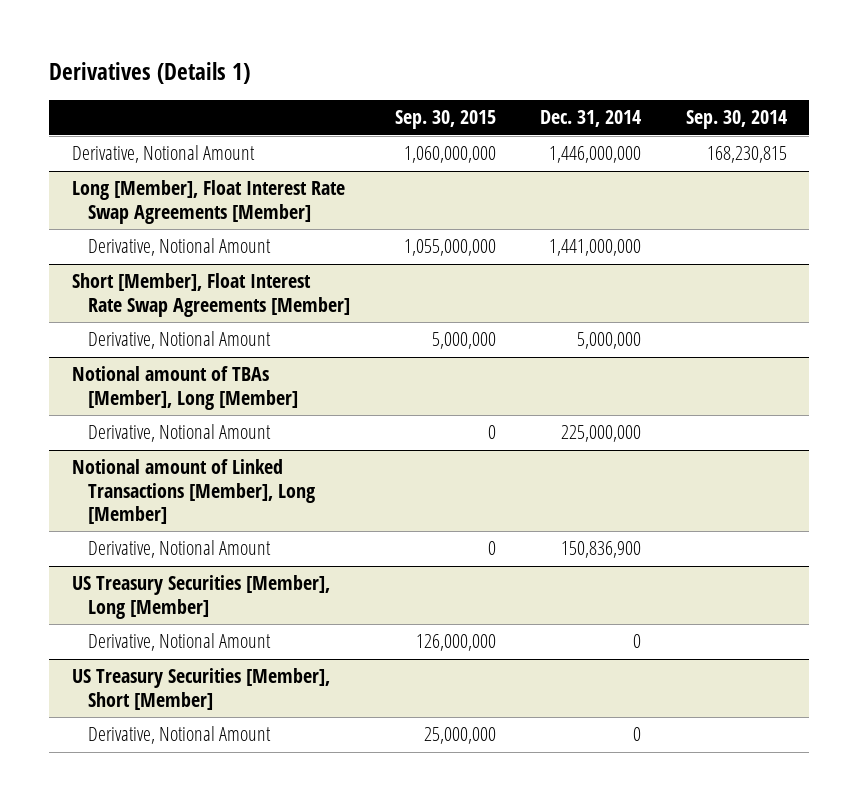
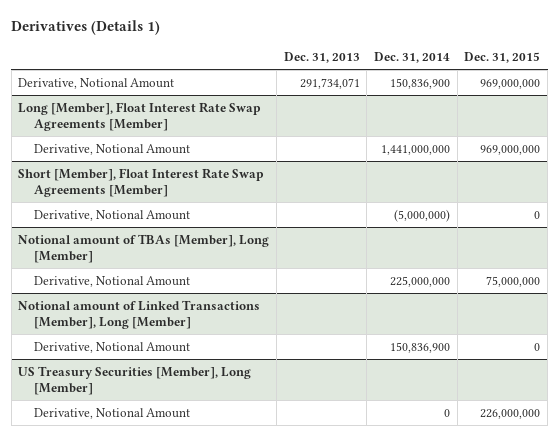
[394,110,496,130] Sep. 30, 2015 -> none
[685,110,787,130] Sep. 30, 2014 -> none
none -> [283,52,360,64] Dec. 31, 2013
none -> [464,52,541,64] Dec. 31, 2015
[549,146,642,164] 1,446,000,000 -> [390,77,451,89] 150,836,900
[577,332,642,350] 5,000,000 -> [394,208,451,222] (5,000,000)
[71,668,330,710] US Treasury Securities [Member], Short [Member] -> none
[87,726,271,745] Derivative, Notional Amount -> none

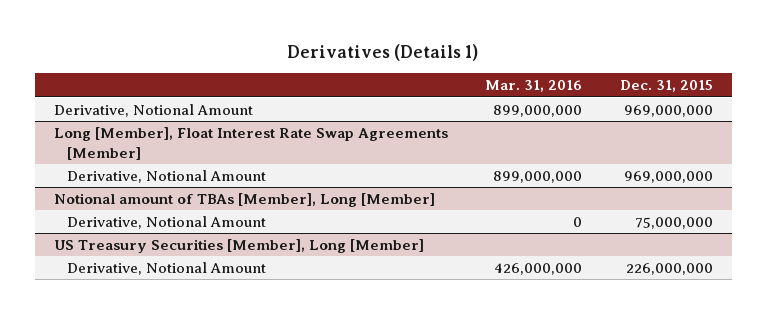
[283,52,360,64] Dec. 31, 2013 -> none
[374,52,451,64] Dec. 31, 2014 -> none
none -> [485,80,583,93] Mar. 31, 2016
[18,167,265,198] Short [Member], Float Interest Rate Swap Agreements [Member] -> none
[33,209,190,221] Derivative, Notional Amount -> none
[18,299,261,330] Notional amount of Linked Transactions [Member], Long [Member] -> none
[33,341,190,353] Derivative, Notional Amount -> none

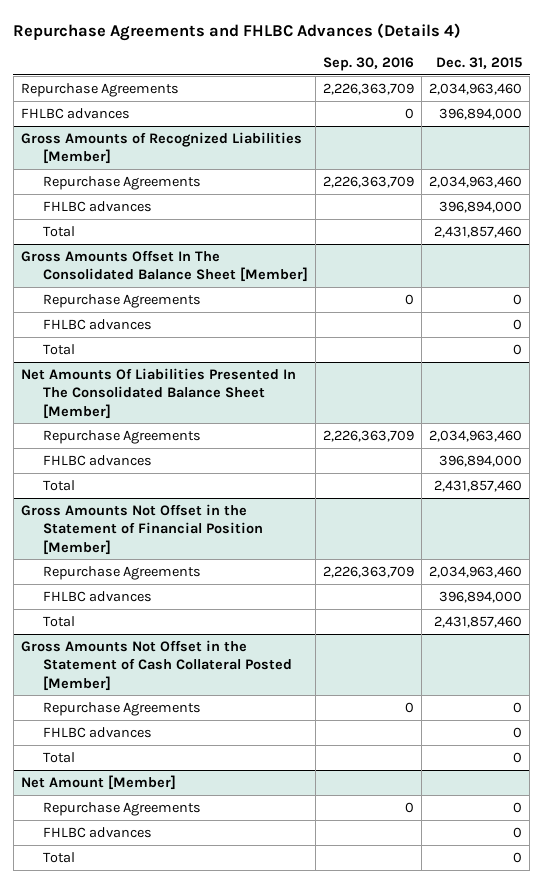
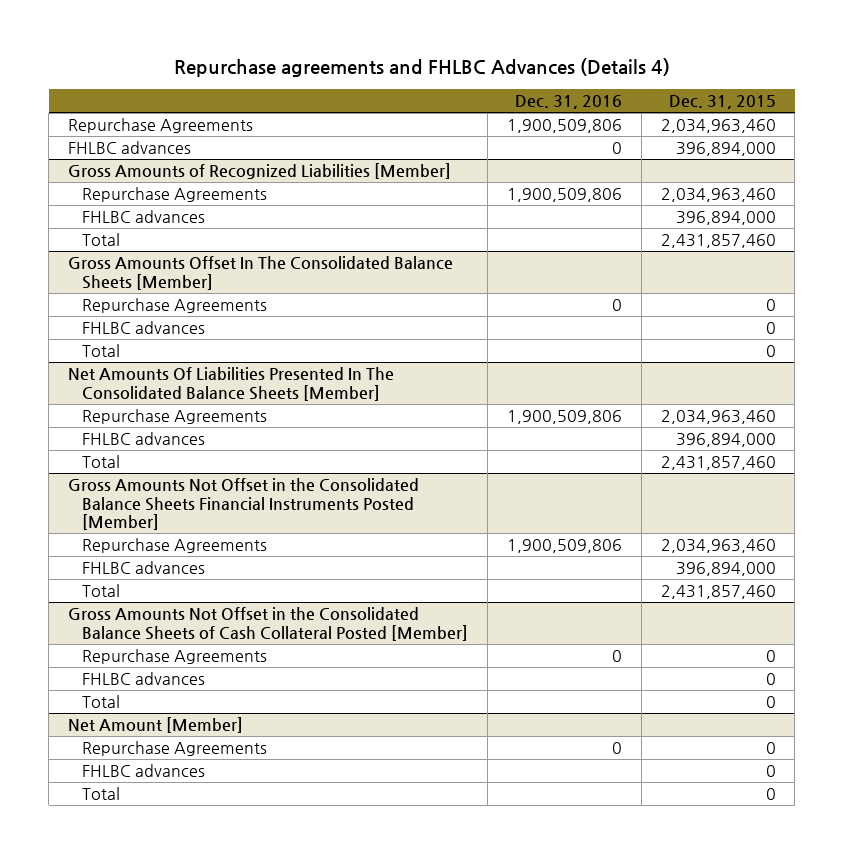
[13,22,462,41] Repurchase Agreements and FHLBC Advances (Details 4) -> [173,58,670,78] Repurchase agreements and FHLBC Advances (Details 4)
[323,57,415,72] Sep. 30, 2016 -> none
none -> [514,95,622,110] Dec. 31, 2016
[20,249,309,283] Gross Amounts Offset In The Consolidated Balance Sheet [Member] -> [67,256,453,290] Gross Amounts Offset In The Consolidated Balance Sheets [Member]
[20,367,296,419] Net Amounts Of Liabilities Presented In The Consolidated Balance Sheet [Member] -> [67,367,394,401] Net Amounts Of Liabilities Presented In The Consolidated Balance Sheets [Member]
[20,503,264,555] Gross Amounts Not Offset in the Statement of Financial Position [Member] -> [67,478,419,531] Gross Amounts Not Offset in the Consolidated Balance Sheets Financial Instruments Posted [Member]
[20,639,293,691] Gross Amounts Not Offset in the Statement of Cash Collateral Posted [Member] -> [67,607,469,641] Gross Amounts Not Offset in the Consolidated Balance Sheets of Cash Collateral Posted [Member]

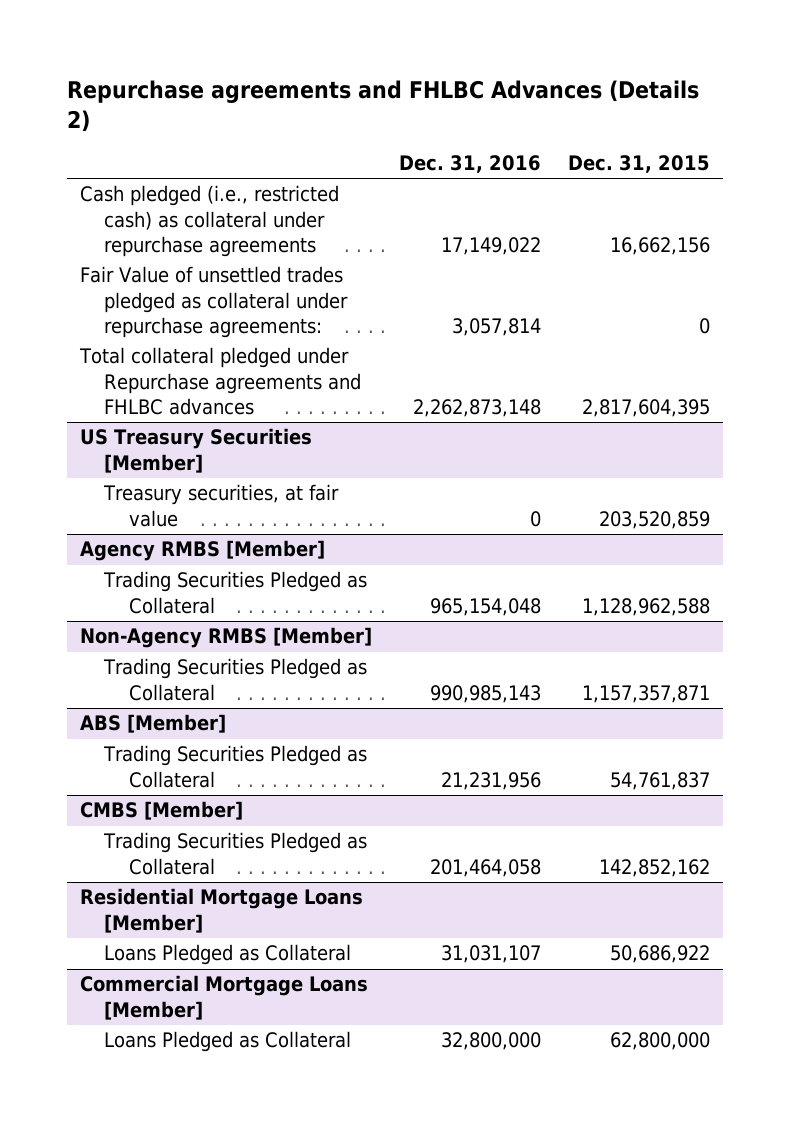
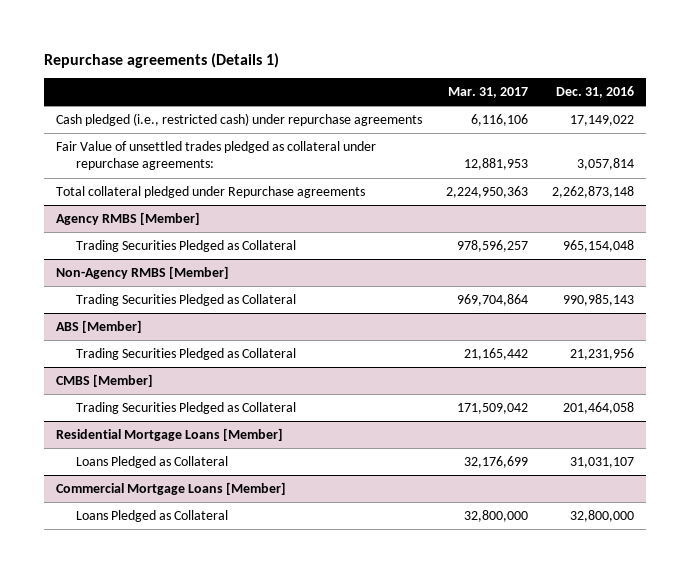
[66,79,699,133] Repurchase agreements and FHLBC Advances (Details 2) -> [43,52,279,68] Repurchase agreements (Details 1)
[567,155,710,174] Dec. 31, 2015 -> none
none -> [447,87,528,99] Mar. 31, 2017
[80,185,340,257] Cash pledged (i.e., restricted cash) as collateral under repurchase agreements -> [55,112,422,126] Cash pledged (i.e., restricted cash) under repurchase agreements
[80,428,313,473] US Treasury Securities [Member] -> none
[103,484,340,527] Treasury securities, at fair value -> none
[79,347,362,415] Total collateral pledged under Repurchase agreements and FHLBC advances -> [55,185,365,198] Total collateral pledged under Repurchase agreements

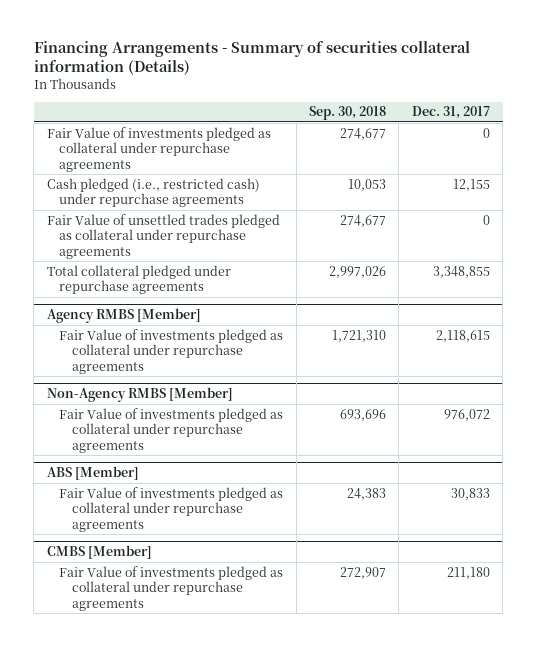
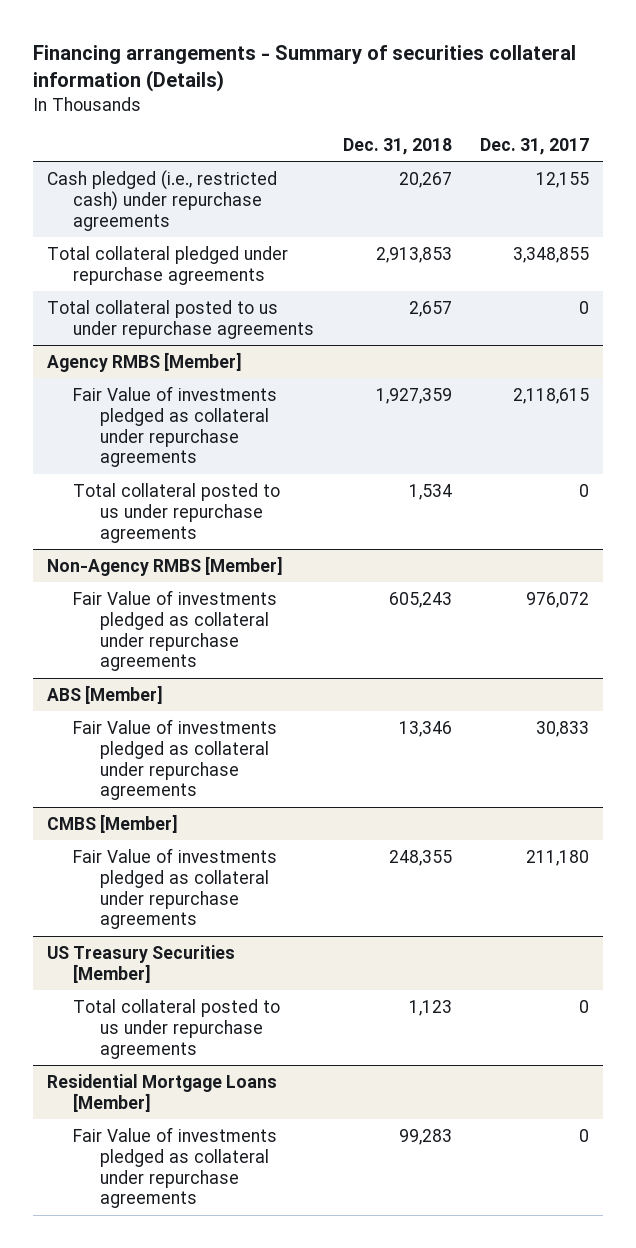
[33,41,470,76] Financing Arrangements - Summary of securities collateral information (Details) -> [33,45,577,93] Financing arrangements - Summary of securities collateral information (Details)
[309,106,387,121] Sep. 30, 2018 -> none
none -> [342,137,452,155] Dec. 31, 2018
[46,126,271,172] Fair Value of investments pledged as collateral under repurchase agreements -> none
[46,213,280,259] Fair Value of unsettled trades pledged as collateral under repurchase agreements -> none
none -> [47,299,315,339] Total collateral posted to us under repurchase agreements
none -> [73,482,281,543] Total collateral posted to us under repurchase agreements
none -> [47,944,236,983] US Treasury Securities [Member]
none -> [73,998,281,1059] Total collateral posted to us under repurchase agreements
none -> [47,1073,278,1112] Residential Mortgage Loans [Member]
none -> [73,1126,278,1209] Fair Value of investments pledged as collateral under repurchase agreements

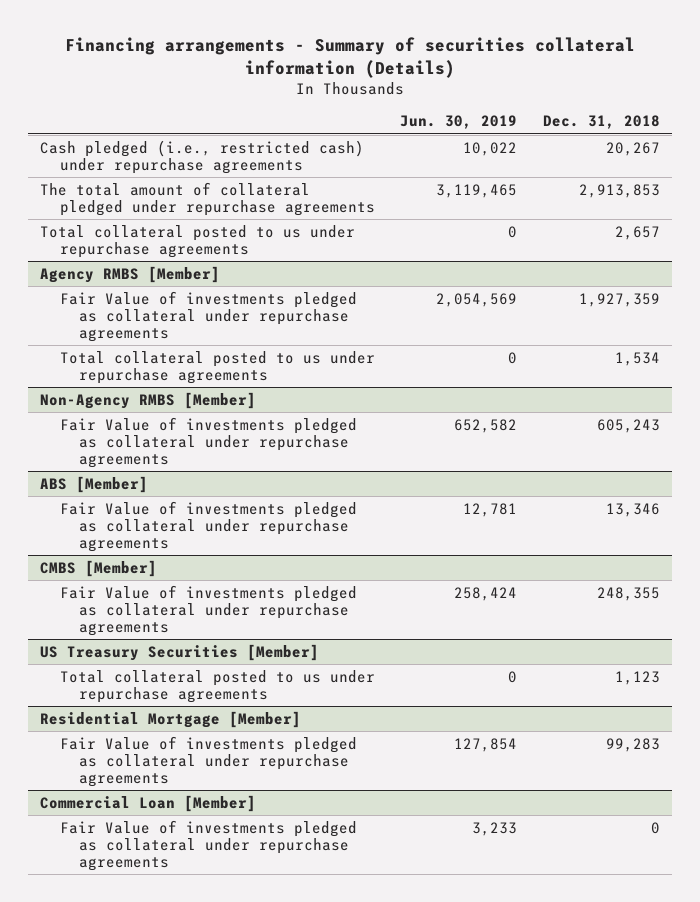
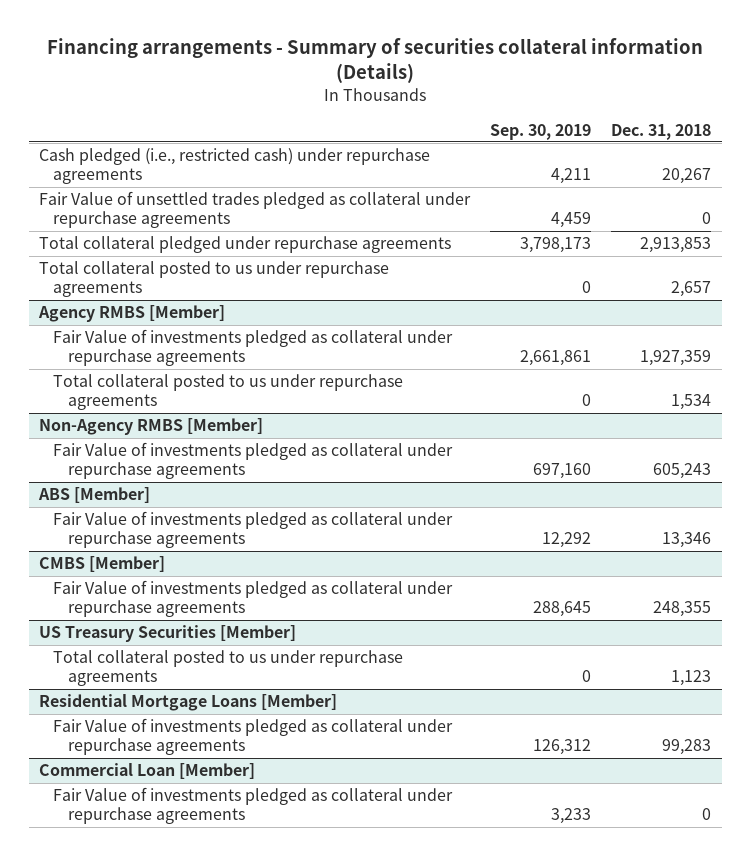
[400,115,518,130] Jun. 30, 2019 -> none
none -> [490,123,592,140] Sep. 30, 2019
none -> [38,191,471,229] Fair Value of unsettled trades pledged as collateral under repurchase agreements
[40,181,375,216] The total amount of collateral pledged under repurchase agreements -> [38,236,451,254] Total collateral pledged under repurchase agreements
[40,710,302,728] Residential Mortgage [Member] -> [38,694,337,712] Residential Mortgage Loans [Member]

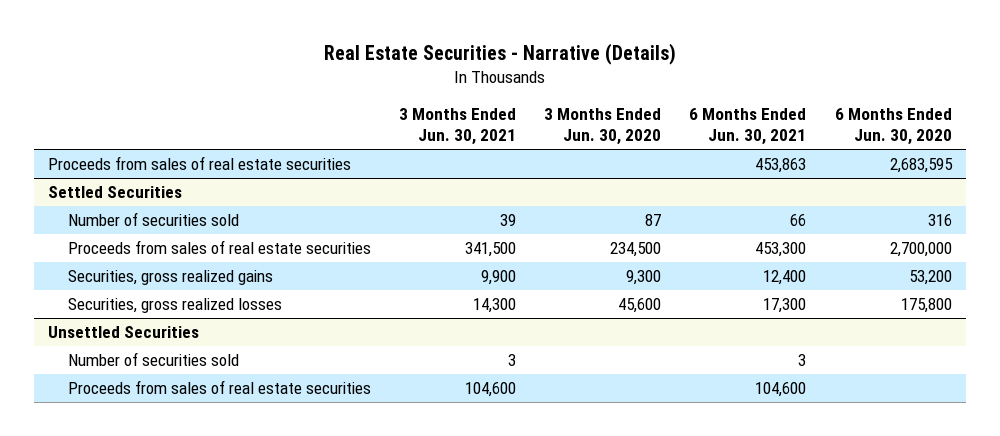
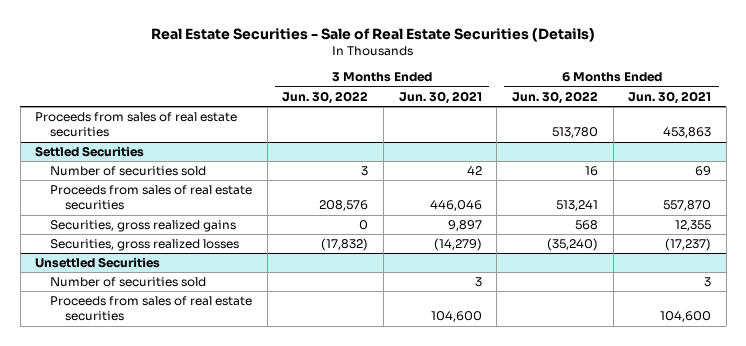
[324,43,677,66] Real Estate Securities - Narrative (Details) -> [151,27,596,42] Real Estate Securities - Sale of Real Estate Securities (Details)
[544,108,662,146] 3 Months Ended Jun. 30, 2020 -> none
[834,108,952,146] 6 Months Ended Jun. 30, 2020 -> none
none -> [282,90,369,104] Jun. 30, 2022
none -> [511,90,598,104] Jun. 30, 2022
[499,213,516,226] 39 -> [466,166,482,176] 42
[790,213,807,226] 66 -> [695,166,712,177] 69
[464,241,516,257] 341,500 -> [429,200,482,212] 446,046
[755,241,807,257] 453,300 -> [663,200,712,212] 557,870
[480,269,516,285] 9,900 -> [447,220,482,232] 9,897
[763,269,807,285] 12,400 -> [675,220,712,232] 12,355
[472,297,516,313] 14,300 -> [433,238,482,252] (14,279)
[763,297,807,313] 17,300 -> [665,238,712,252] (17,237)

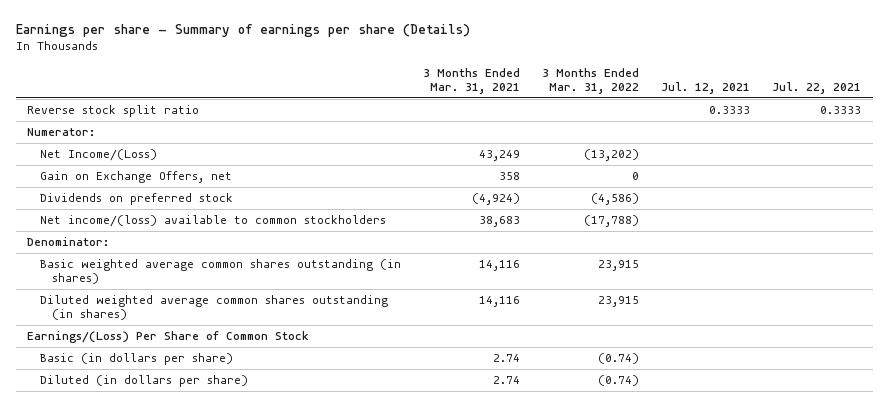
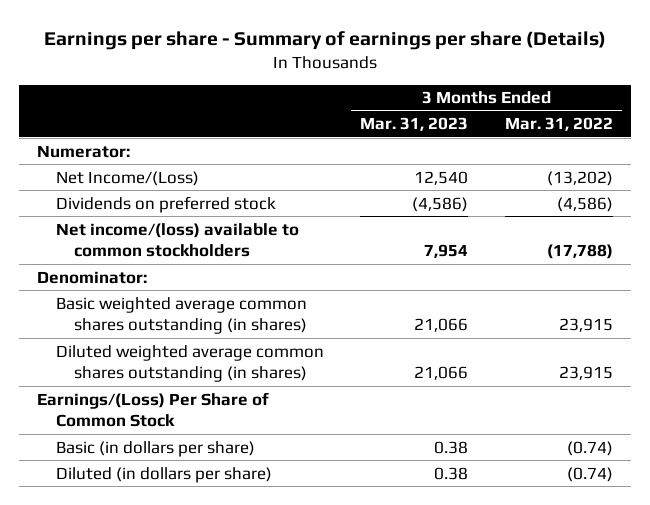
[422,68,520,95] 3 Months Ended Mar. 31, 2021 -> none
[661,82,751,95] Jul. 12, 2021 -> none
[772,82,862,95] Jul. 22, 2021 -> none
none -> [360,117,469,132] Mar. 31, 2023
[27,104,200,117] Reverse stock split ratio -> none
[39,170,232,183] Gain on Exchange Offers, net -> none

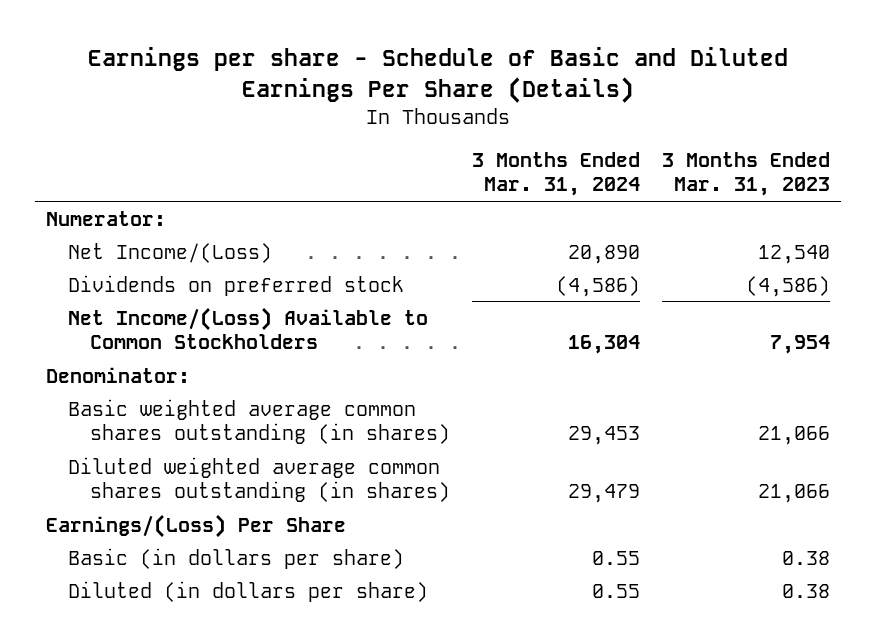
[43,31,606,51] Earnings per share - Summary of earnings per share (Details) -> [88,47,789,103] Earnings per share - Schedule of Basic and Diluted Earnings Per Share (Details)
[504,117,613,132] Mar. 31, 2022 -> none
none -> [472,151,641,197] 3 Months Ended Mar. 31, 2024
[55,222,299,258] Net income/(loss) available to common stockholders -> [68,306,429,350] Net Income/(Loss) Available to Common Stockholders
[37,391,270,428] Earnings/(Loss) Per Share of Common Stock -> [46,513,347,538] Earnings/(Loss) Per Share

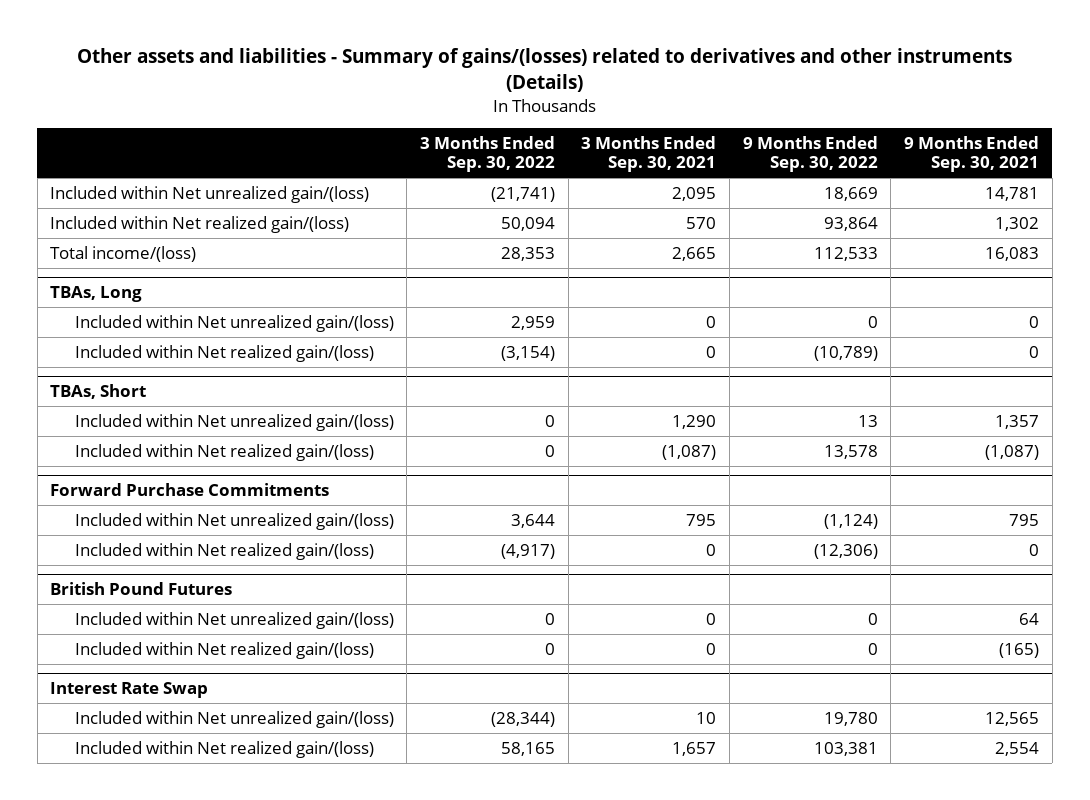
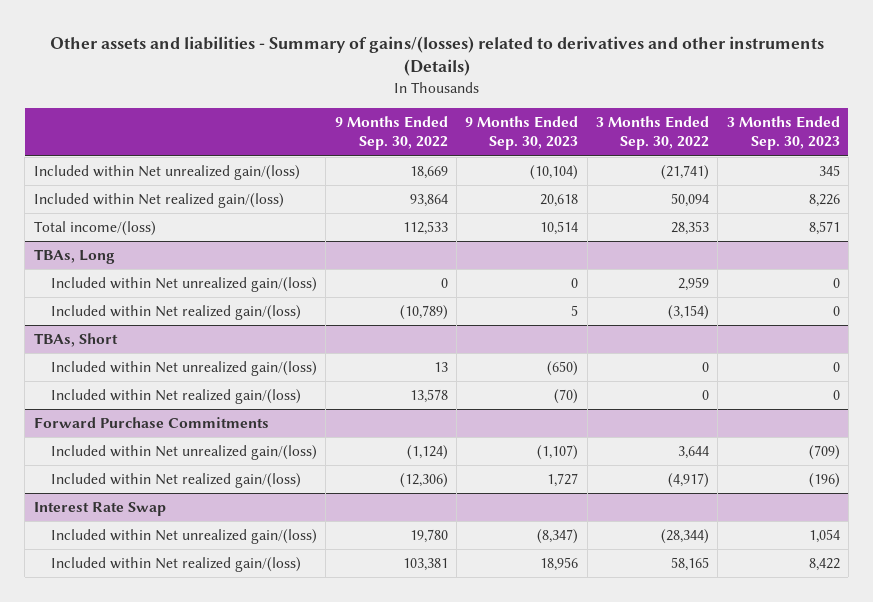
[581,136,717,173] 3 Months Ended Sep. 30, 2021 -> none
[904,136,1040,173] 9 Months Ended Sep. 30, 2021 -> none
none -> [465,116,579,151] 9 Months Ended Sep. 30, 2023
none -> [726,116,840,151] 3 Months Ended Sep. 30, 2023
[50,582,233,596] British Pound Futures -> none
[74,611,394,629] Included within Net unrealized gain/(loss) -> none
[74,641,374,659] Included within Net realized gain/(loss) -> none

